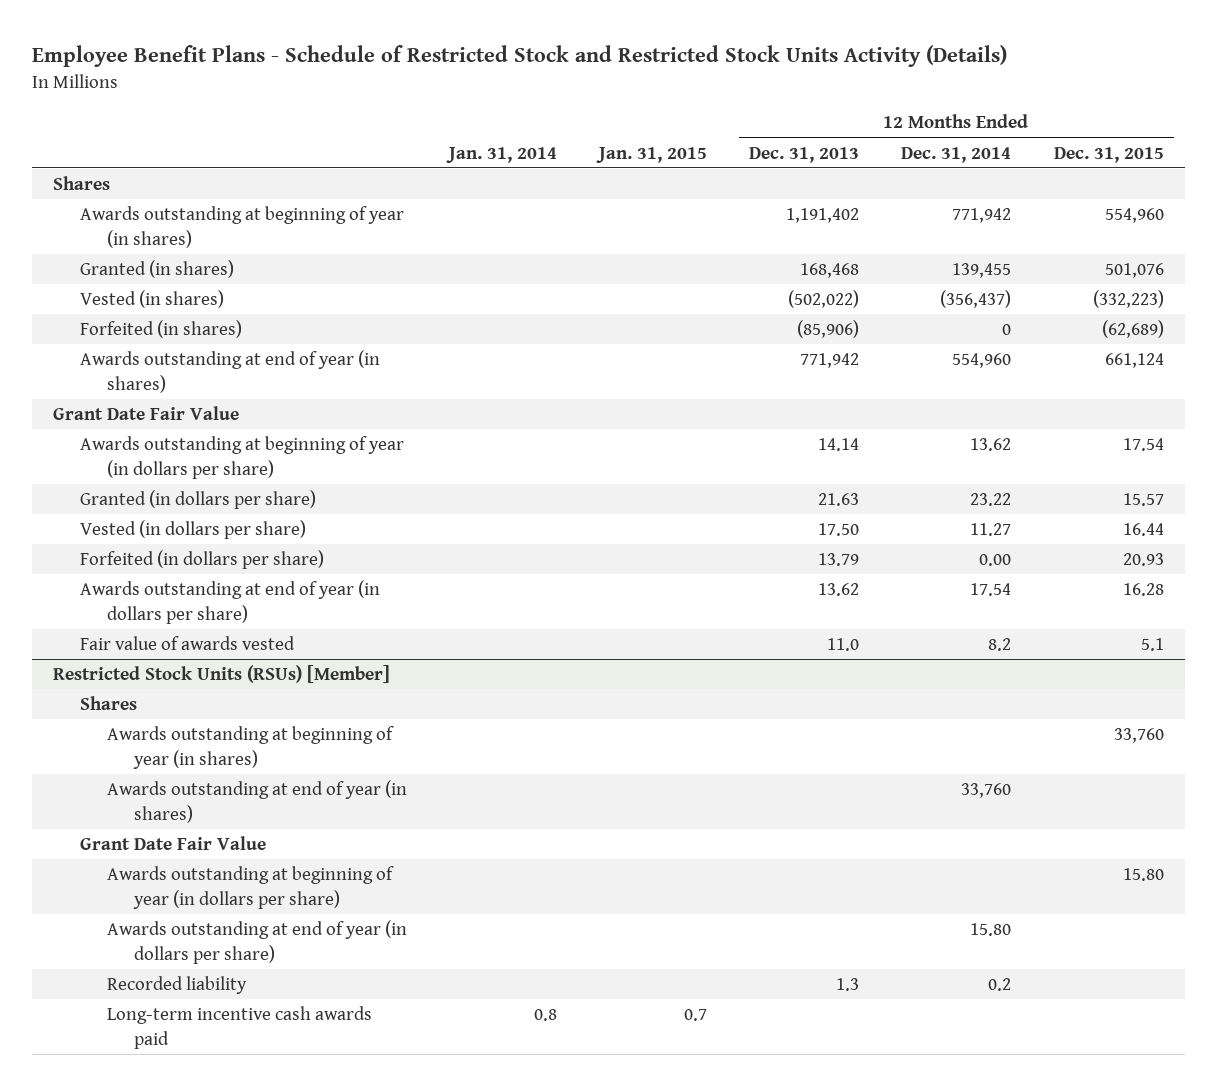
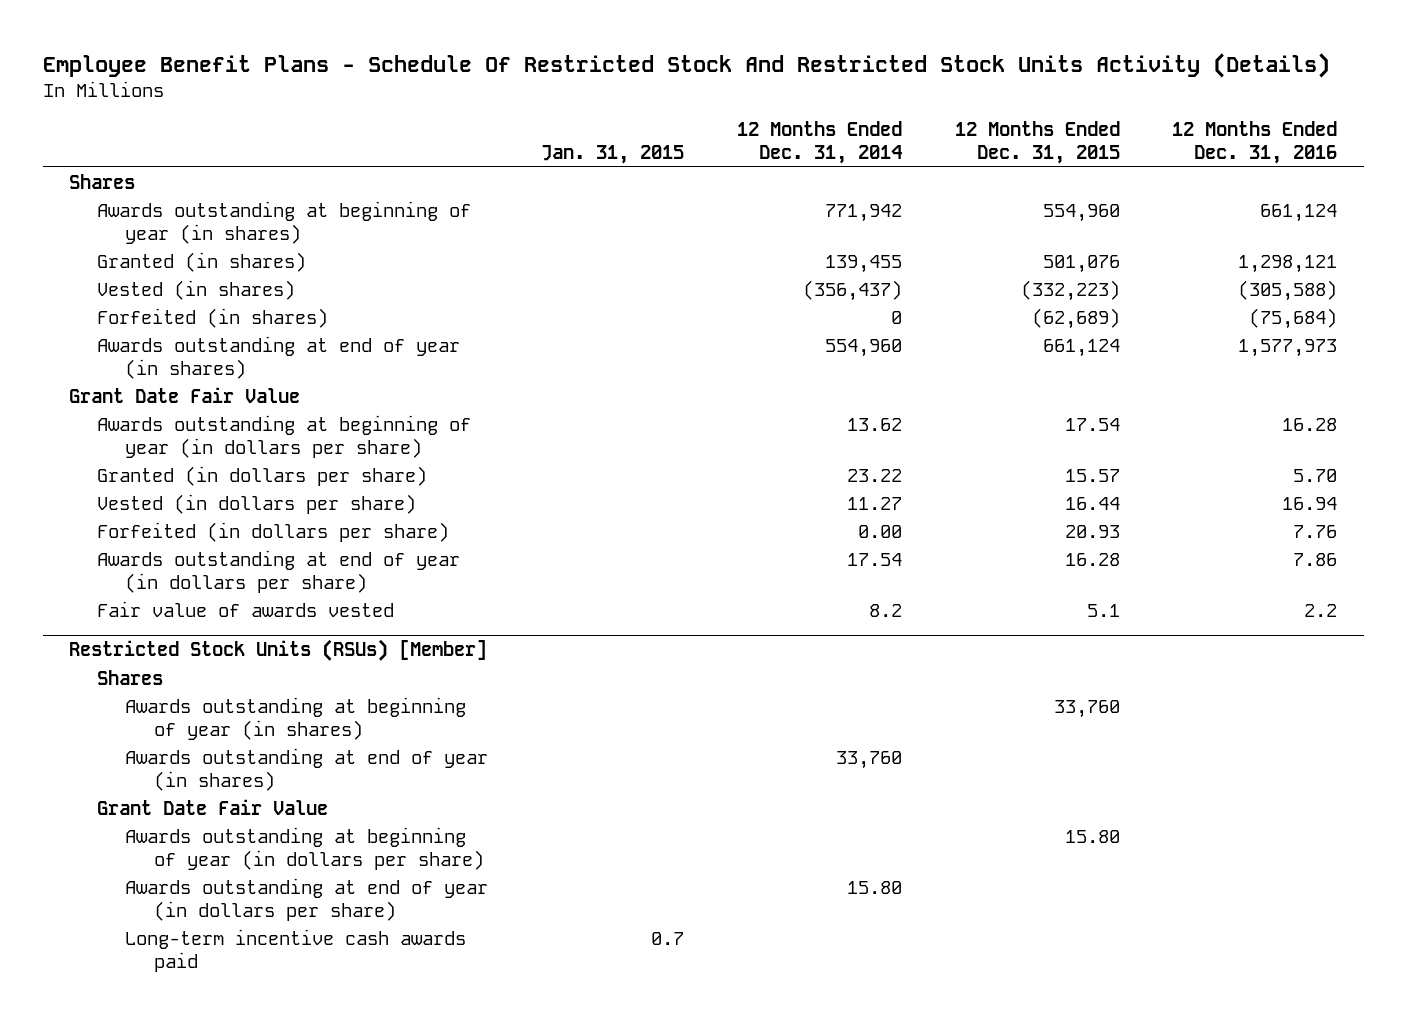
[32,44,1008,67] Employee Benefit Plans - Schedule of Restricted Stock and Restricted Stock Units Activity (Details) -> [42,52,1330,78] Employee Benefit Plans - Schedule Of Restricted Stock And Restricted Stock Units Activity (Details)
[446,146,558,163] Jan. 31, 2014 -> none
[749,146,860,163] Dec. 31, 2013 -> none
none -> [1172,121,1338,165] 12 Months Ended Dec. 31, 2016
[106,976,247,995] Recorded liability -> none

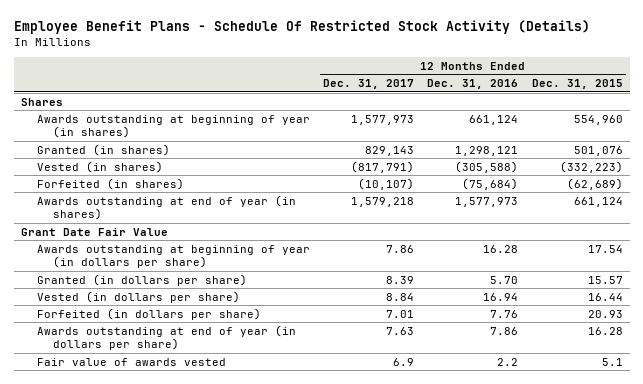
[42,52,1330,78] Employee Benefit Plans - Schedule Of Restricted Stock And Restricted Stock Units Activity (Details) -> [13,20,590,35] Employee Benefit Plans - Schedule Of Restricted Stock Activity (Details)
[541,145,685,165] Jan. 31, 2015 -> none
[736,121,902,165] 12 Months Ended Dec. 31, 2014 -> none
none -> [323,79,415,90] Dec. 31, 2017
[69,639,488,662] Restricted Stock Units (RSUs) [Member] -> none
[97,669,164,685] Shares -> none
[125,696,467,740] Awards outstanding at beginning of year (in shares) -> none
[125,747,489,791] Awards outstanding at end of year (in shares) -> none
[97,798,329,815] Grant Date Fair Value -> none
[125,826,484,870] Awards outstanding at beginning of year (in dollars per share) -> none
[125,877,489,921] Awards outstanding at end of year (in dollars per share) -> none
[125,928,467,972] Long-term incentive cash awards paid -> none

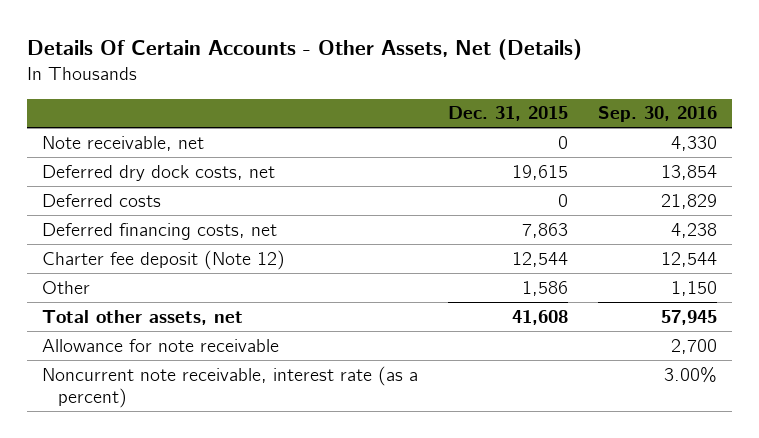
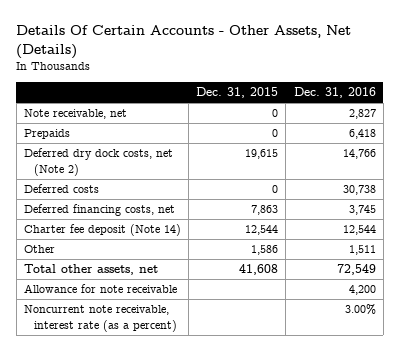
[597,106,717,123] Sep. 30, 2016 -> none
none -> [293,87,376,99] Dec. 31, 2016
none -> [23,129,70,140] Prepaids
[41,164,275,181] Deferred dry dock costs, net -> [23,148,173,176] Deferred dry dock costs, net (Note 2)
[41,249,285,270] Charter fee deposit (Note 12) -> [23,224,181,237] Charter fee deposit (Note 14)

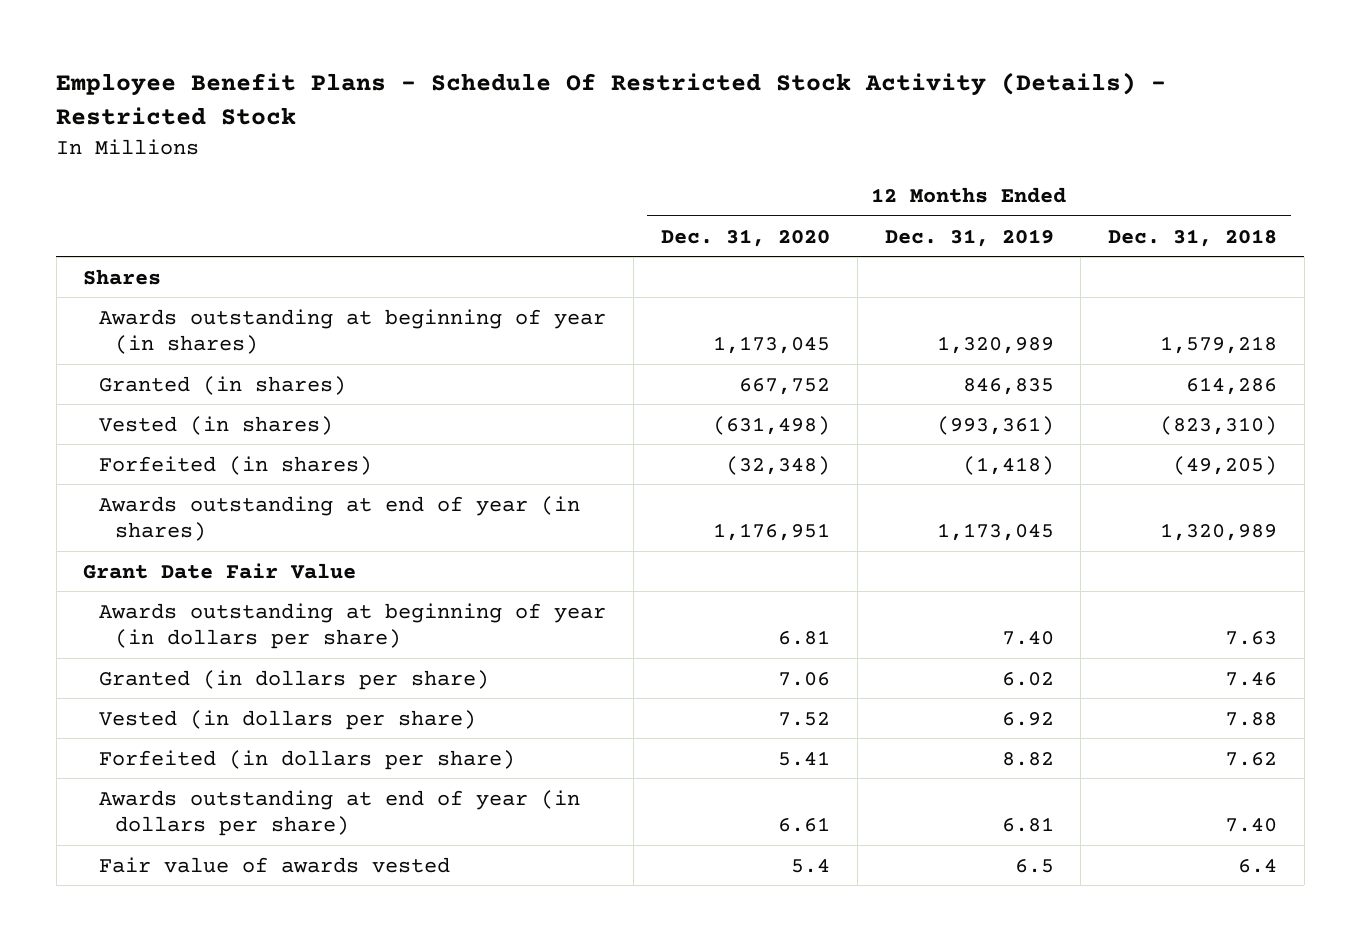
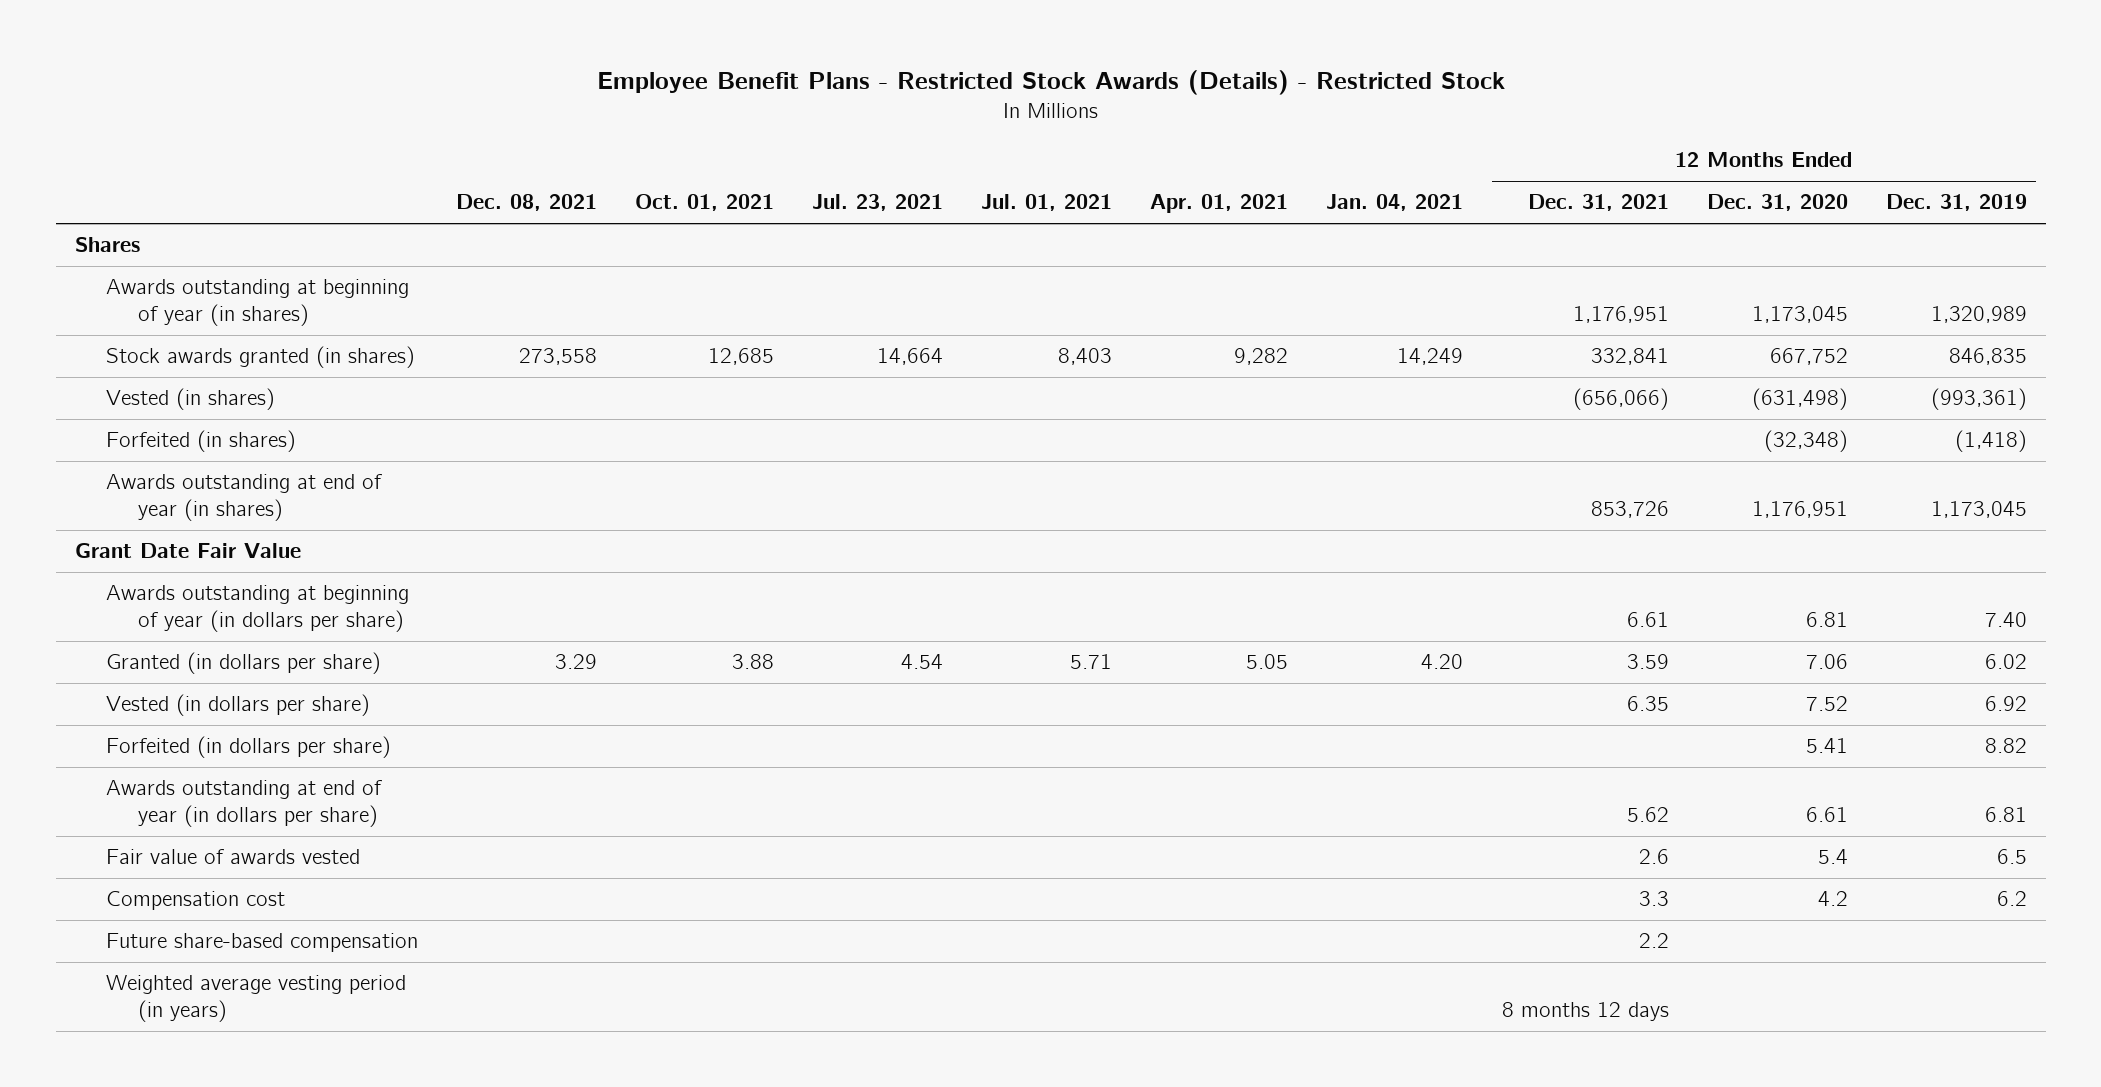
[56,72,1167,126] Employee Benefit Plans - Schedule Of Restricted Stock Activity (Details) - Restricted Stock -> [596,69,1505,95] Employee Benefit Plans - Restricted Stock Awards (Details) - Restricted Stock
[1108,228,1278,247] Dec. 31, 2018 -> none
none -> [456,194,598,212] Dec. 08, 2021
none -> [635,194,775,212] Oct. 01, 2021
none -> [812,194,944,212] Jul. 23, 2021
none -> [981,194,1113,212] Jul. 01, 2021
none -> [1150,194,1289,214] Apr. 01, 2021
none -> [1326,194,1464,212] Jan. 04, 2021
none -> [1527,194,1669,212] Dec. 31, 2021
[99,375,347,395] Granted (in shares) -> [106,346,416,369] Stock awards granted (in shares)
none -> [106,891,286,911] Compensation cost
none -> [106,933,419,953] Future share-based compensation
none -> [106,975,407,1023] Weighted average vesting period (in years)

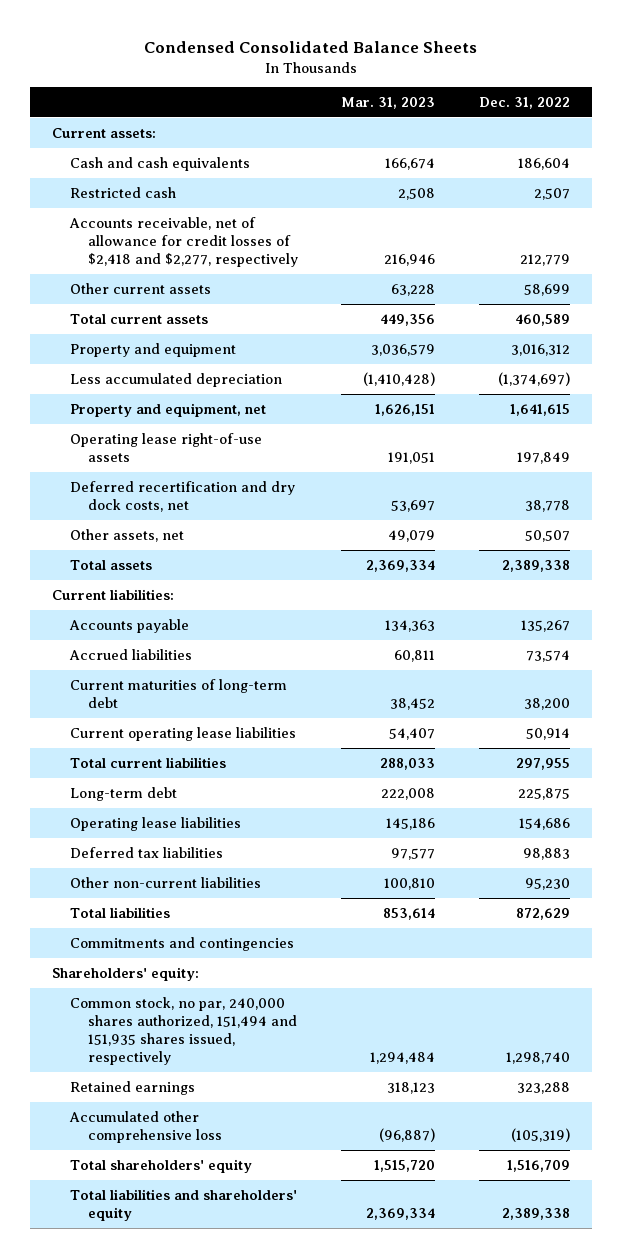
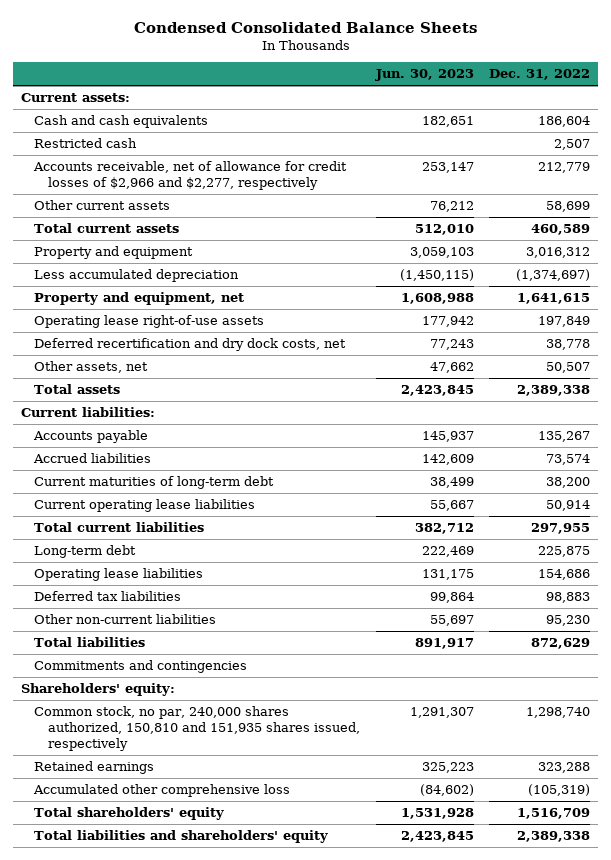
[341,97,436,110] Mar. 31, 2023 -> none
none -> [374,69,474,82] Jun. 30, 2023
[68,216,298,268] Accounts receivable, net of allowance for credit losses of $2,418 and $2,277, respectively -> [33,161,348,190] Accounts receivable, net of allowance for credit losses of $2,966 and $2,277, respectively
[69,996,297,1066] Common stock, no par, 240,000 shares authorized, 151,494 and 151,935 shares issued, respectively -> [34,706,360,751] Common stock, no par, 240,000 shares authorized, 150,810 and 151,935 shares issued, respectively

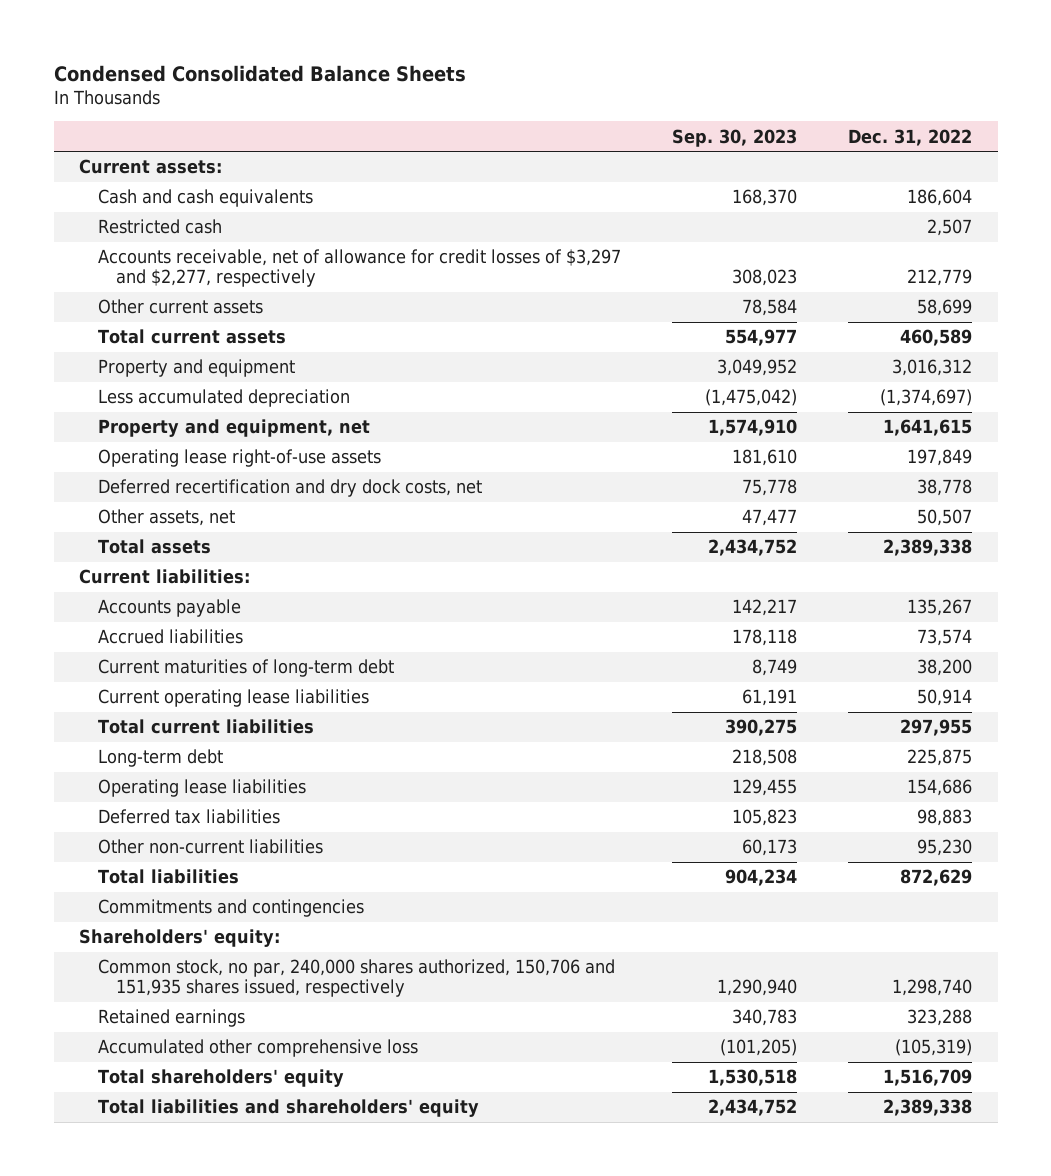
[374,69,474,82] Jun. 30, 2023 -> none
none -> [671,128,797,147] Sep. 30, 2023
[33,161,348,190] Accounts receivable, net of allowance for credit losses of $2,966 and $2,277, respectively -> [97,249,621,288] Accounts receivable, net of allowance for credit losses of $3,297 and $2,277, respectively
[34,706,360,751] Common stock, no par, 240,000 shares authorized, 150,810 and 151,935 shares issued, respectively -> [97,959,615,998] Common stock, no par, 240,000 shares authorized, 150,706 and 151,935 shares issued, respectively

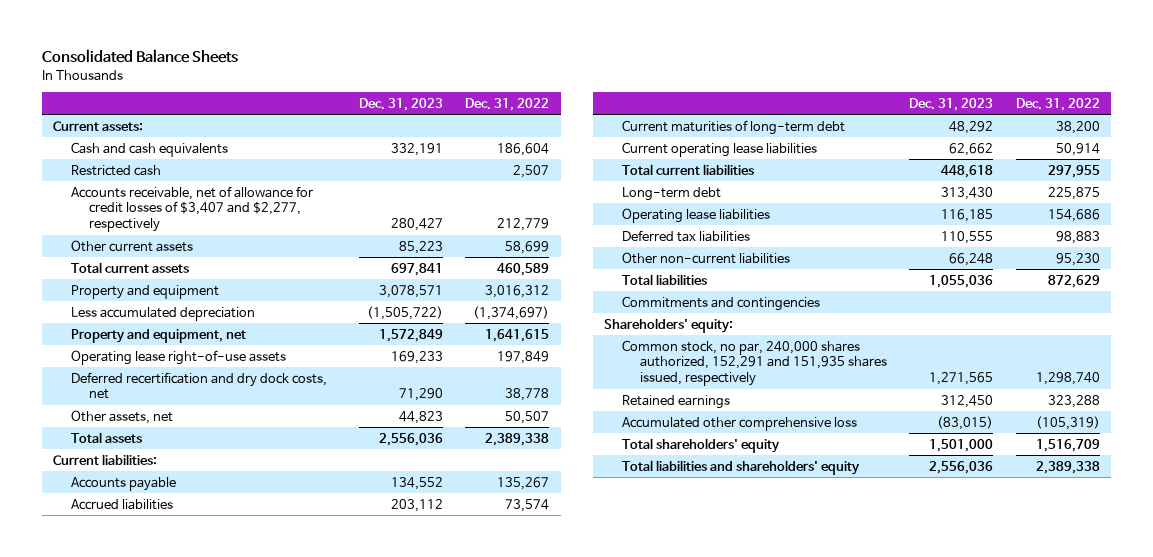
[53,64,466,82] Condensed Consolidated Balance Sheets -> [42,49,239,64] Consolidated Balance Sheets
[671,128,797,147] Sep. 30, 2023 -> none
none -> [358,98,443,112] Dec. 31, 2023
[97,249,621,288] Accounts receivable, net of allowance for credit losses of $3,297 and $2,277, respectively -> [71,185,314,233] Accounts receivable, net of allowance for credit losses of $3,407 and $2,277, respectively
[97,959,615,998] Common stock, no par, 240,000 shares authorized, 150,706 and 151,935 shares issued, respectively -> [621,339,887,387] Common stock, no par, 240,000 shares authorized, 152,291 and 151,935 shares issued, respectively

